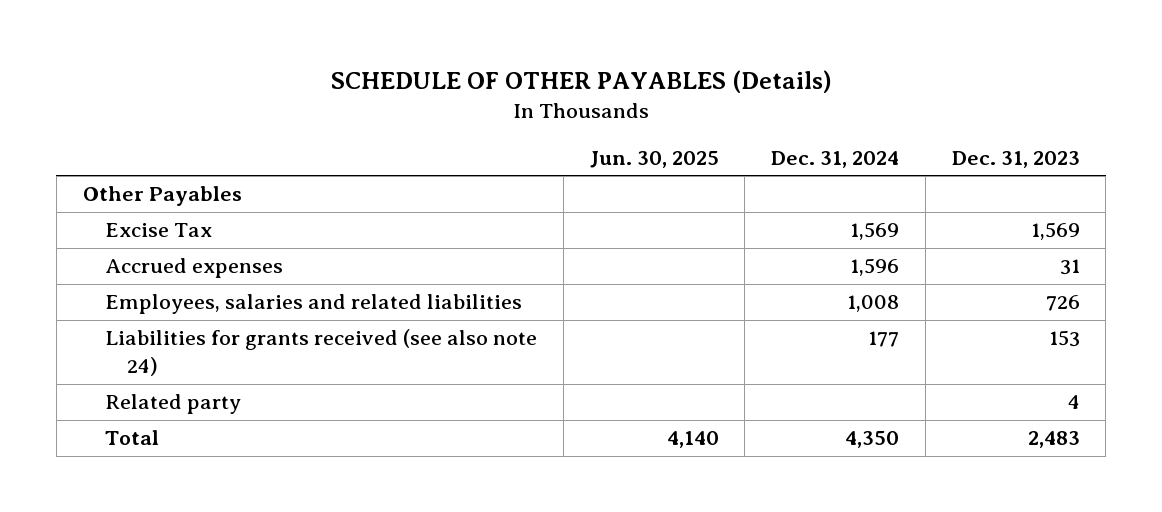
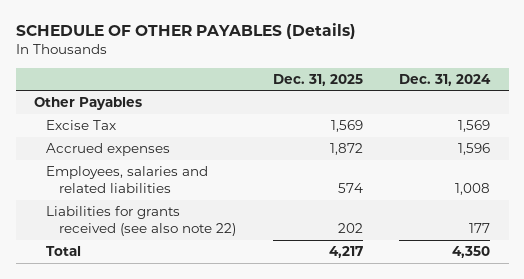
[589,150,719,168] Jun. 30, 2025 -> none
[951,150,1080,168] Dec. 31, 2023 -> none
none -> [272,73,363,86] Dec. 31, 2025
[105,394,242,415] Related party -> none
[105,329,538,376] Liabilities for grants received (see also note 24) -> [46,206,237,237] Liabilities for grants received (see also note 22)

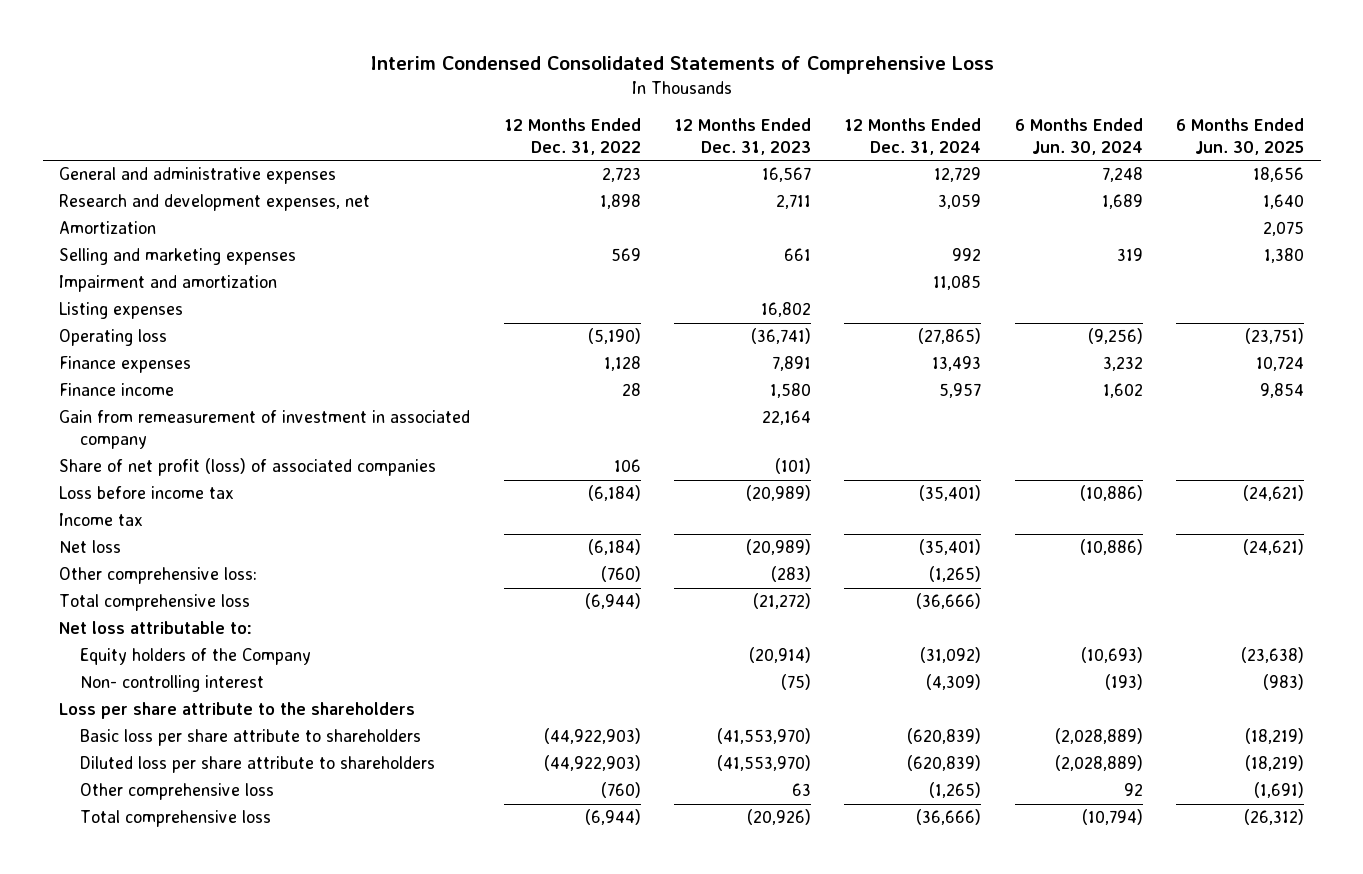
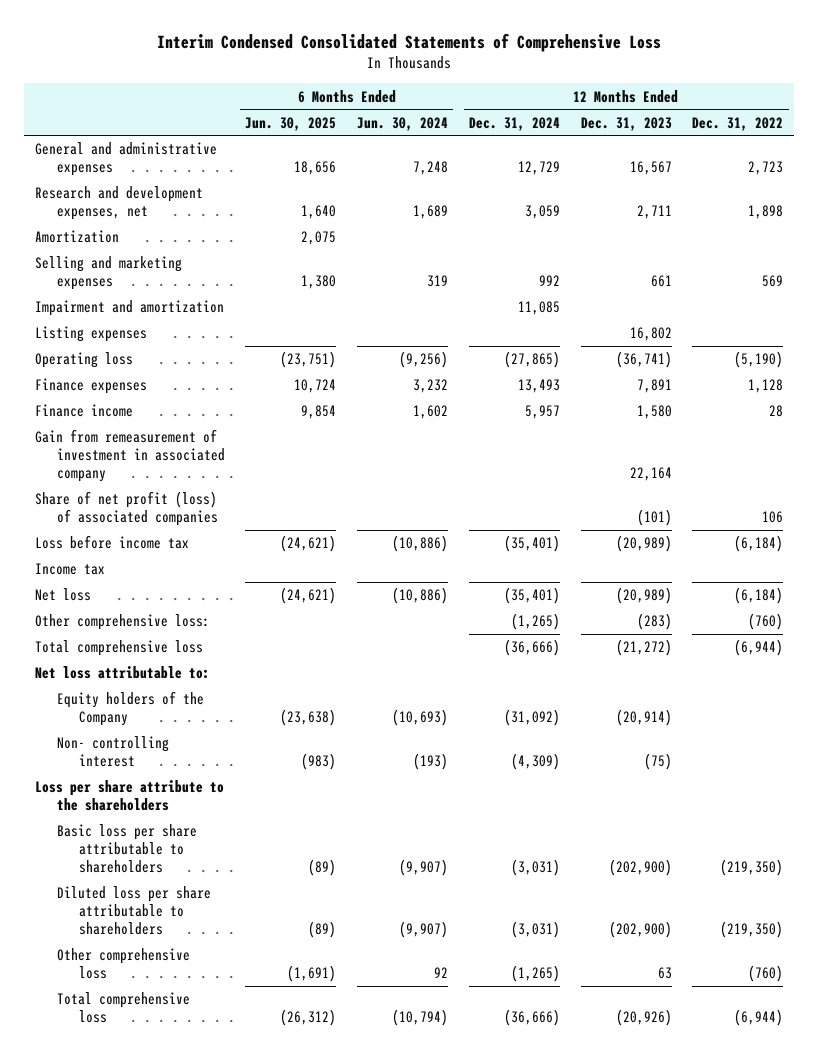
[79,729,421,747] Basic loss per share attribute to shareholders -> [56,824,197,874] Basic loss per share attributable to shareholders
[543,728,641,745] (44,922,903) -> [720,859,784,877] (219,350)
[717,728,812,745] (41,553,970) -> [608,859,672,877] (202,900)
[907,728,982,745] (620,839) -> [510,859,560,877] (3,031)
[1054,728,1143,745] (2,028,889) -> [399,859,449,877] (9,907)
[1245,728,1305,745] (18,219) -> [308,859,337,877] (89)
[79,756,435,774] Diluted loss per share attribute to shareholders -> [56,886,211,936] Diluted loss per share attributable to shareholders
[543,755,641,772] (44,922,903) -> [720,921,784,939] (219,350)
[717,755,812,772] (41,553,970) -> [608,921,672,939] (202,900)
[907,755,982,772] (620,839) -> [510,921,560,939] (3,031)
[1054,755,1143,772] (2,028,889) -> [399,921,449,939] (9,907)
[1245,755,1305,772] (18,219) -> [308,921,337,939] (89)

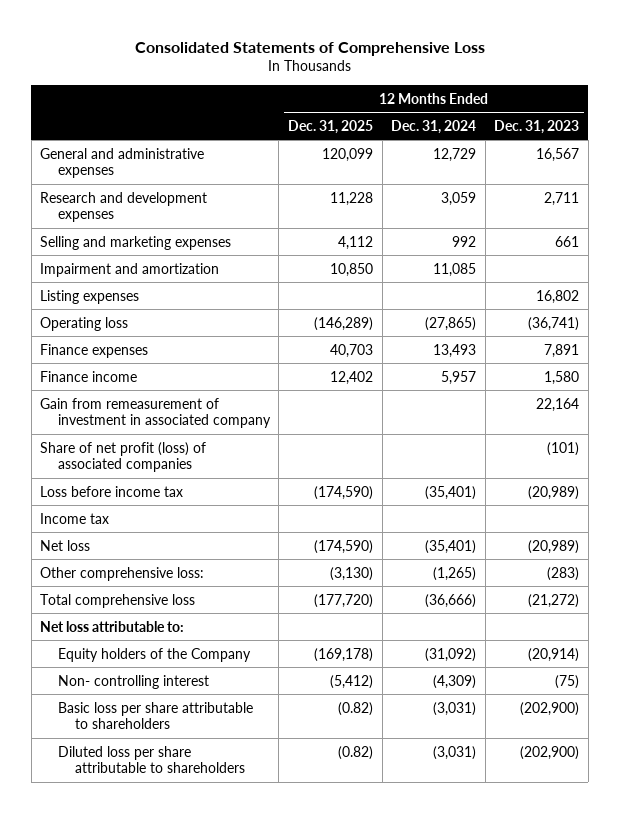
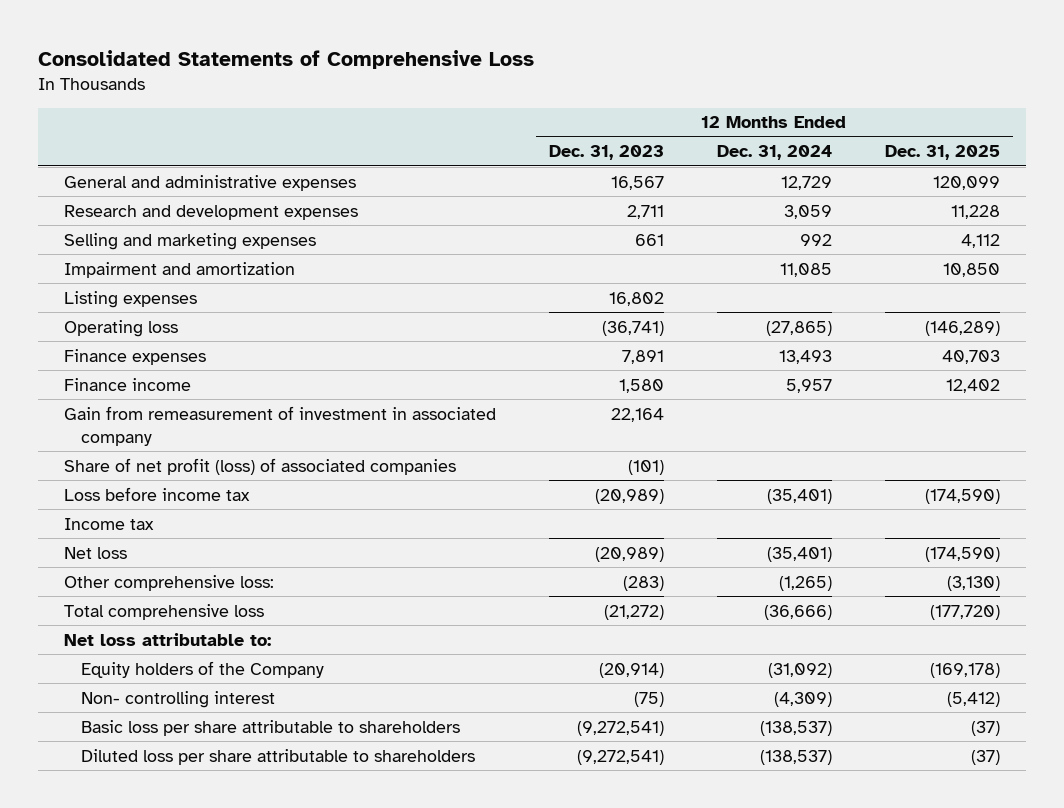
[338,701,374,716] (0.82) -> [970,720,1000,736] (37)
[433,701,477,716] (3,031) -> [759,720,832,736] (138,537)
[520,701,580,716] (202,900) -> [577,720,665,736] (9,272,541)
[338,745,374,760] (0.82) -> [970,749,1000,765] (37)
[433,745,477,760] (3,031) -> [759,749,832,765] (138,537)
[520,745,580,760] (202,900) -> [577,749,665,765] (9,272,541)

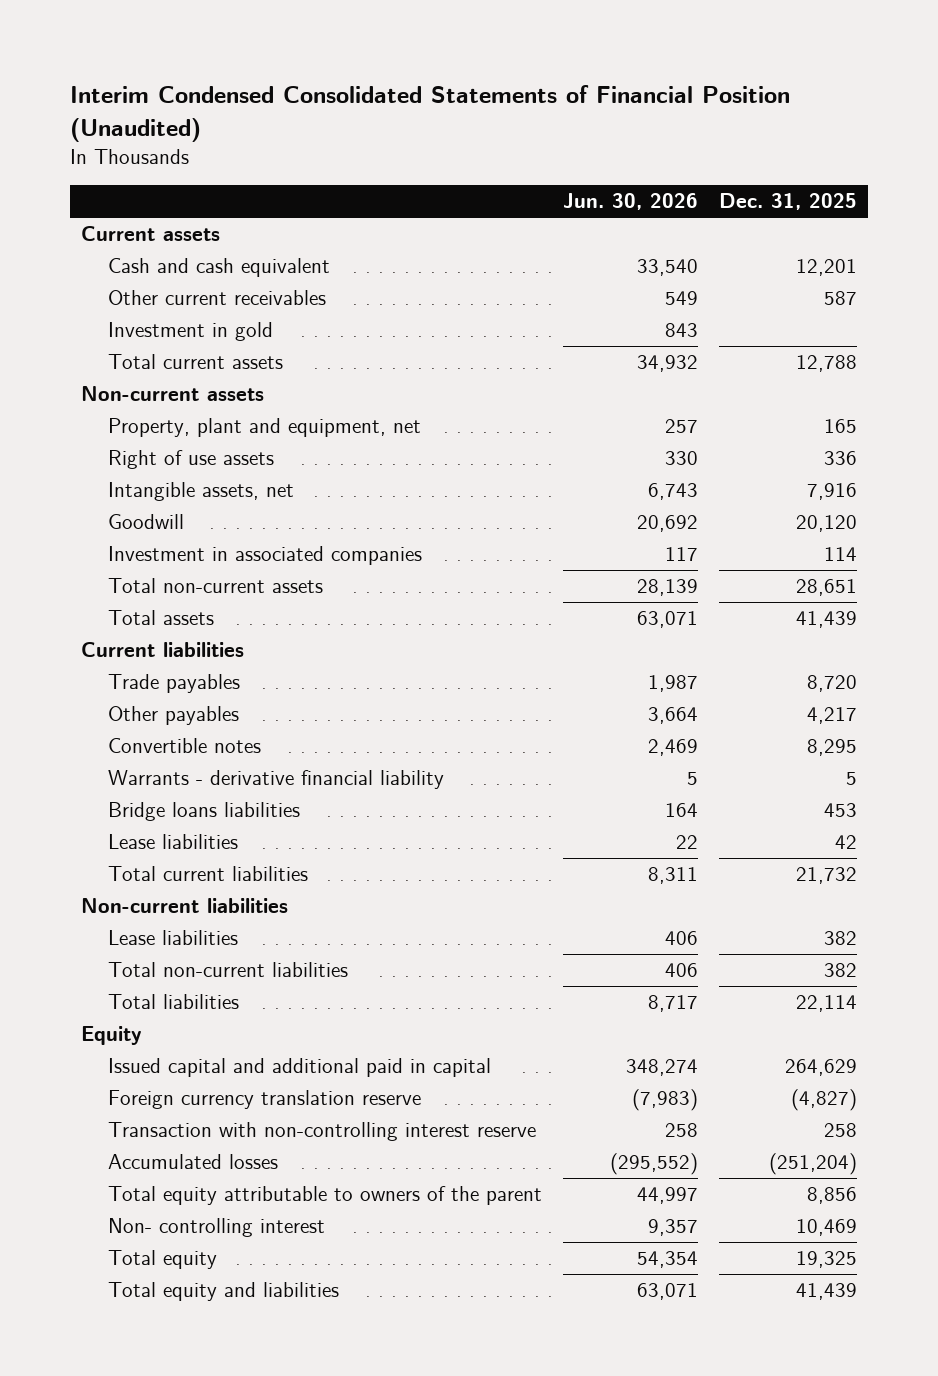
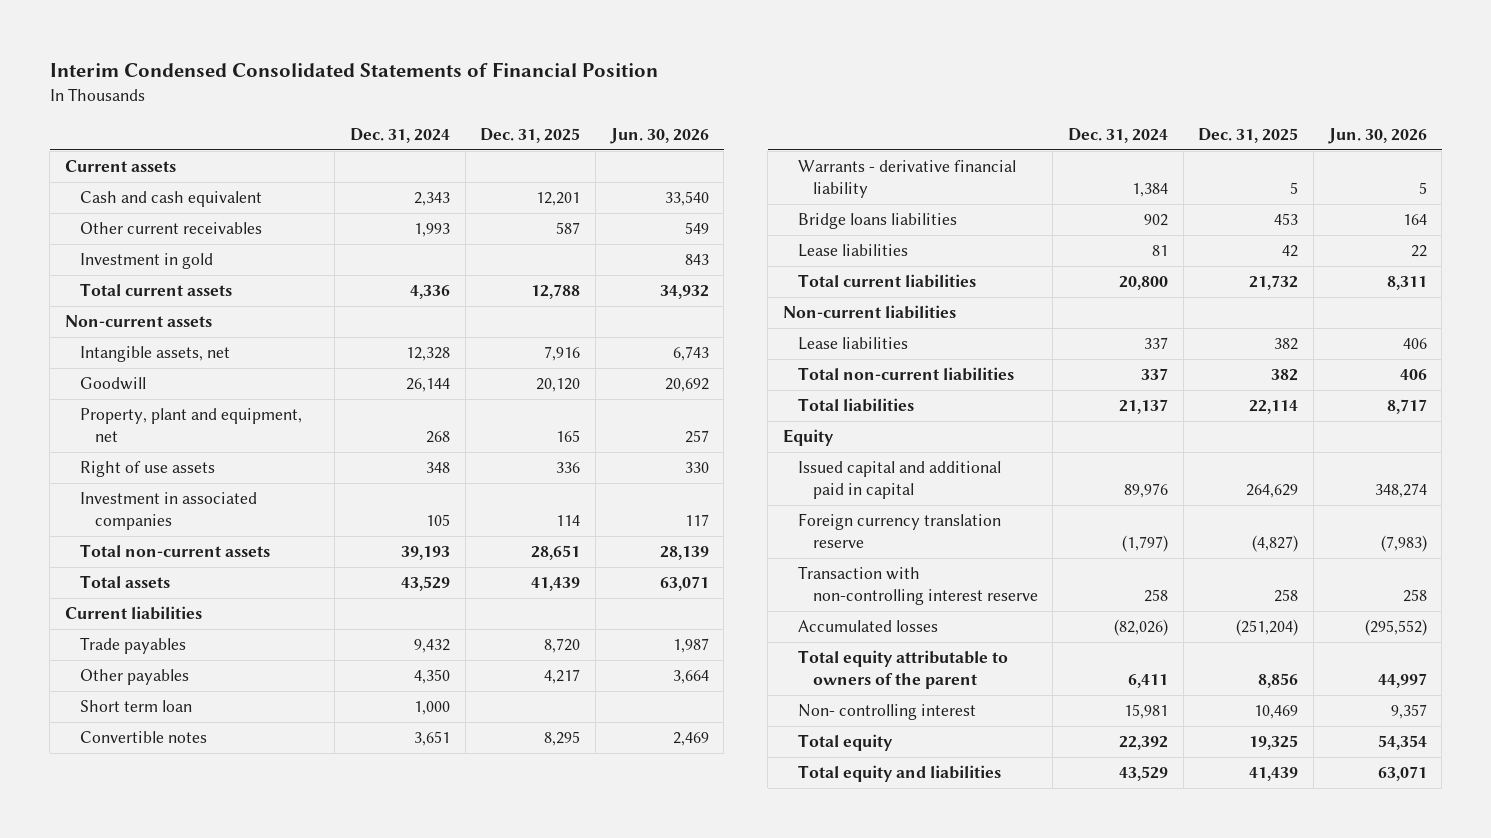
[70,85,791,142] Interim Condensed Consolidated Statements of Financial Position (Unaudited) -> [49,62,658,78] Interim Condensed Consolidated Statements of Financial Position
none -> [350,127,451,143] Dec. 31, 2024
[107,418,421,438] Property, plant and equipment, net -> [79,408,302,443] Property, plant and equipment, net
[107,450,274,470] Right of use assets -> [79,461,215,478] Right of use assets
none -> [79,700,192,713] Short term loan

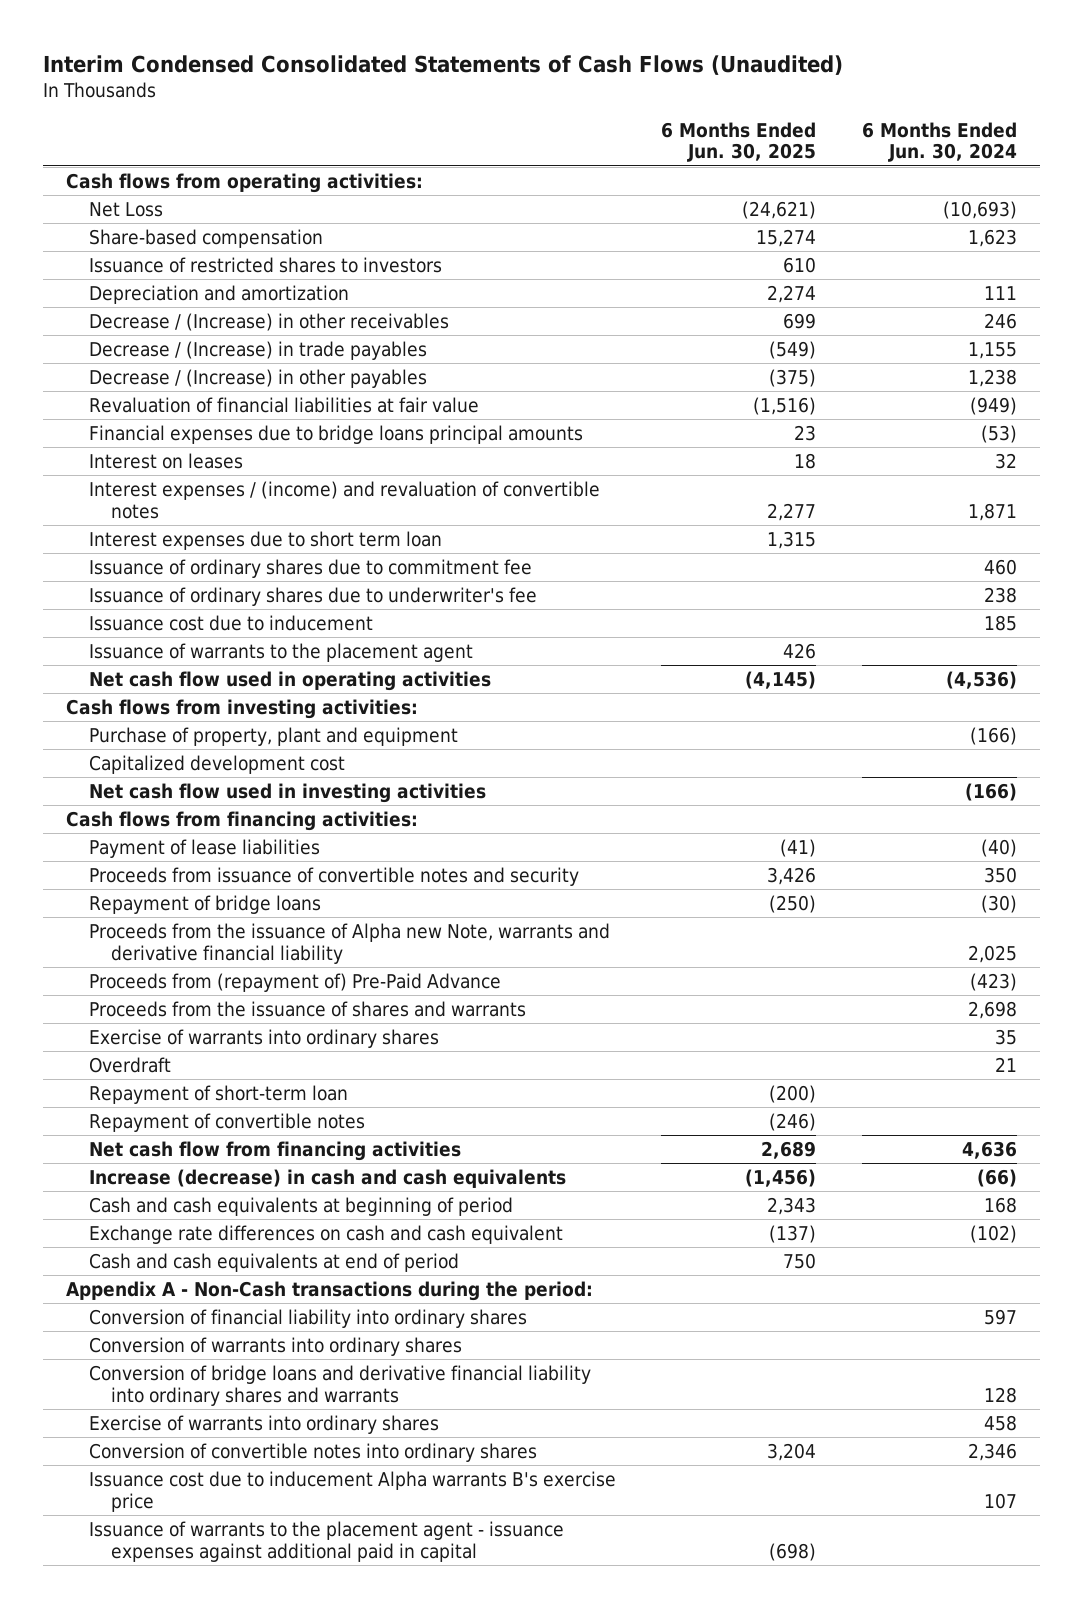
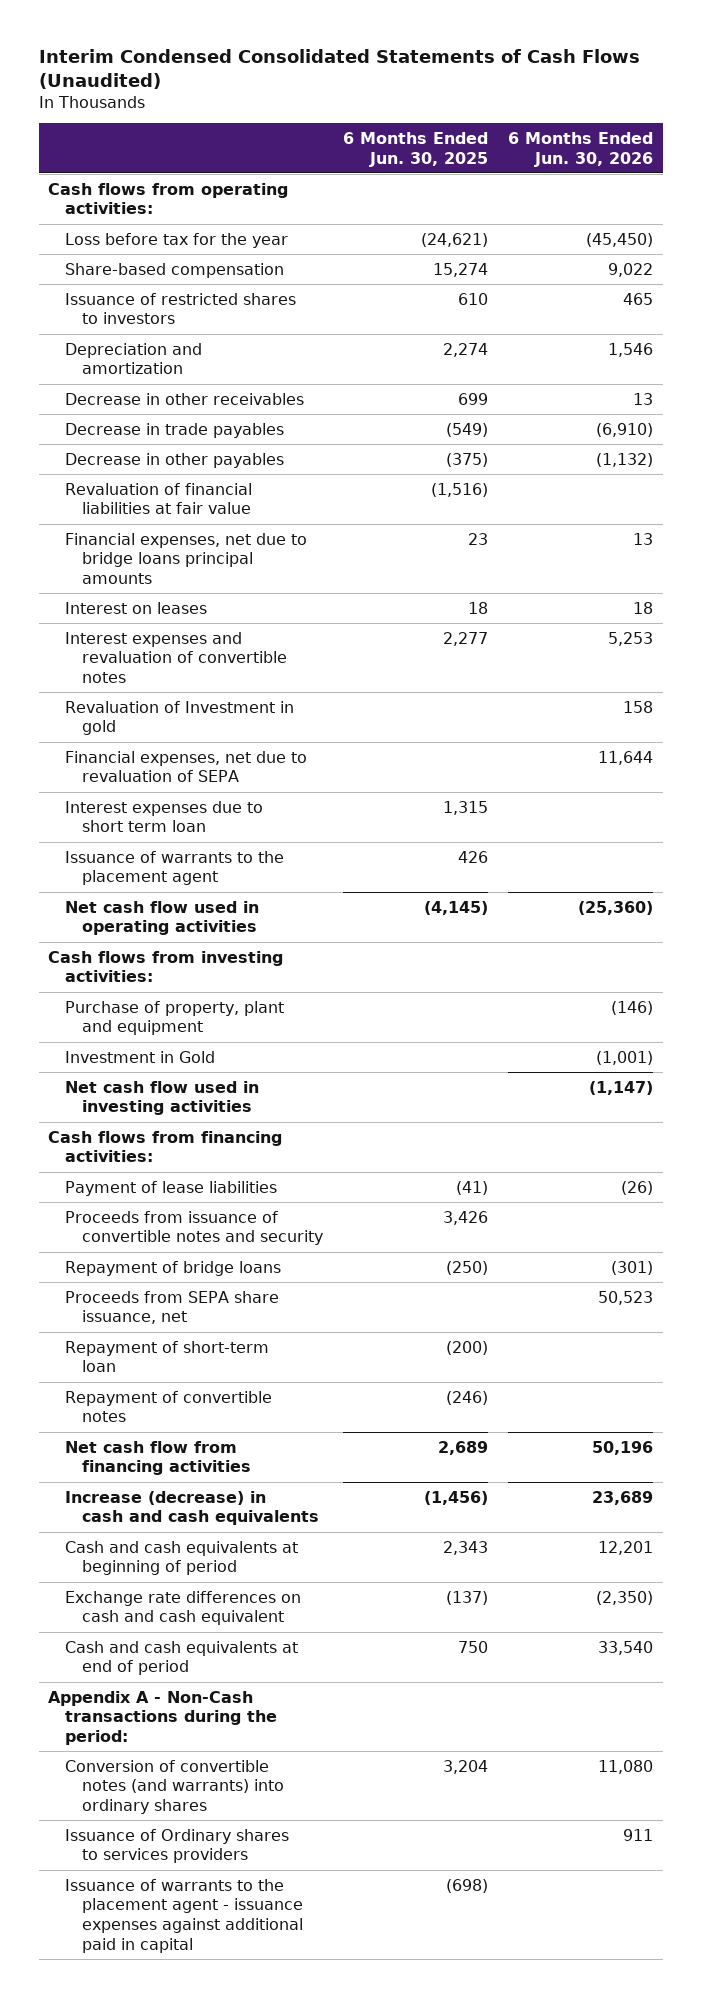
[861,121,1017,163] 6 Months Ended Jun. 30, 2024 -> none
none -> [507,131,653,167] 6 Months Ended Jun. 30, 2026
[88,201,163,217] Net Loss -> [65,232,289,248] Loss before tax for the year
[88,312,449,331] Decrease / (Increase) in other receivables -> [65,392,305,405] Decrease in other receivables
[88,340,427,360] Decrease / (Increase) in trade payables -> [65,422,285,438] Decrease in trade payables
[88,368,427,388] Decrease / (Increase) in other payables -> [65,452,285,468] Decrease in other payables
[88,424,583,444] Financial expenses due to bridge loans principal amounts -> [65,532,308,585] Financial expenses, net due to bridge loans principal amounts
[88,480,600,519] Interest expenses / (income) and revaluation of convertible notes -> [65,631,287,684] Interest expenses and revaluation of convertible notes
none -> [65,700,295,736] Revaluation of Investment in gold
none -> [65,750,308,783] Financial expenses, net due to revaluation of SEPA
[88,558,532,578] Issuance of ordinary shares due to commitment fee -> none
[88,586,537,606] Issuance of ordinary shares due to underwriter's fee -> none
[88,614,373,631] Issuance cost due to inducement -> none
[88,754,345,774] Capitalized development cost -> none
none -> [65,1050,216,1063] Investment in Gold
[88,922,610,964] Proceeds from the issuance of Alpha new Note, warrants and derivative financial liability -> none
[88,972,501,992] Proceeds from (repayment of) Pre-Paid Advance -> none
[88,1000,526,1017] Proceeds from the issuance of shares and warrants -> none
[88,1028,439,1048] Exercise of warrants into ordinary shares -> none
[88,1056,171,1073] Overdraft -> none
none -> [65,1290,280,1325] Proceeds from SEPA share issuance, net
[88,1308,527,1328] Conversion of financial liability into ordinary shares -> none
[88,1336,462,1356] Conversion of warrants into ordinary shares -> none
[88,1364,591,1406] Conversion of bridge loans and derivative financial liability into ordinary shares and warrants -> none
[88,1414,439,1434] Exercise of warrants into ordinary shares -> none
[88,1470,616,1512] Issuance cost due to inducement Alpha warrants B's exercise price -> none
[88,1442,537,1462] Conversion of convertible notes into ordinary shares -> [65,1759,284,1815] Conversion of convertible notes (and warrants) into ordinary shares
none -> [65,1828,290,1864] Issuance of Ordinary shares to services providers

